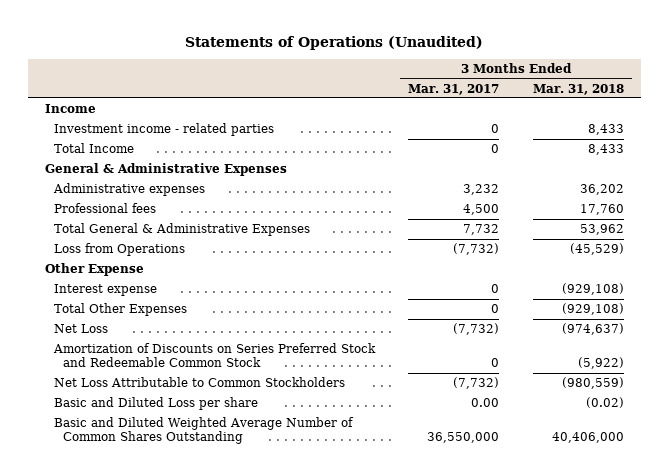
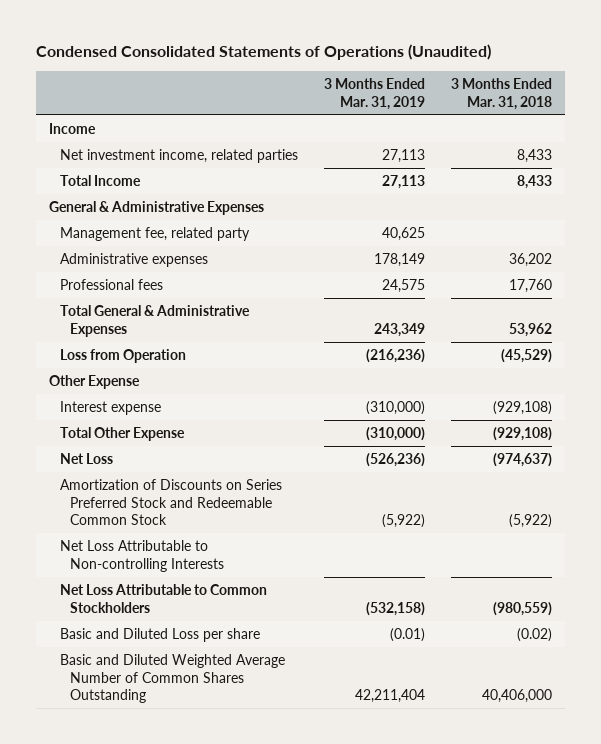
[185,35,484,50] Statements of Operations (Unaudited) -> [35,44,491,61] Condensed Consolidated Statements of Operations (Unaudited)
[408,83,500,95] Mar. 31, 2017 -> none
none -> [323,78,425,110] 3 Months Ended Mar. 31, 2019
[53,123,274,137] Investment income - related parties -> [59,149,298,164] Net investment income, related parties
none -> [59,227,250,242] Management fee, related party
[53,243,185,257] Loss from Operations -> [59,349,186,364] Loss from Operation
[53,303,187,317] Total Other Expenses -> [59,427,185,442] Total Other Expense
none -> [59,540,225,572] Net Loss Attributable to Non-controlling Interests

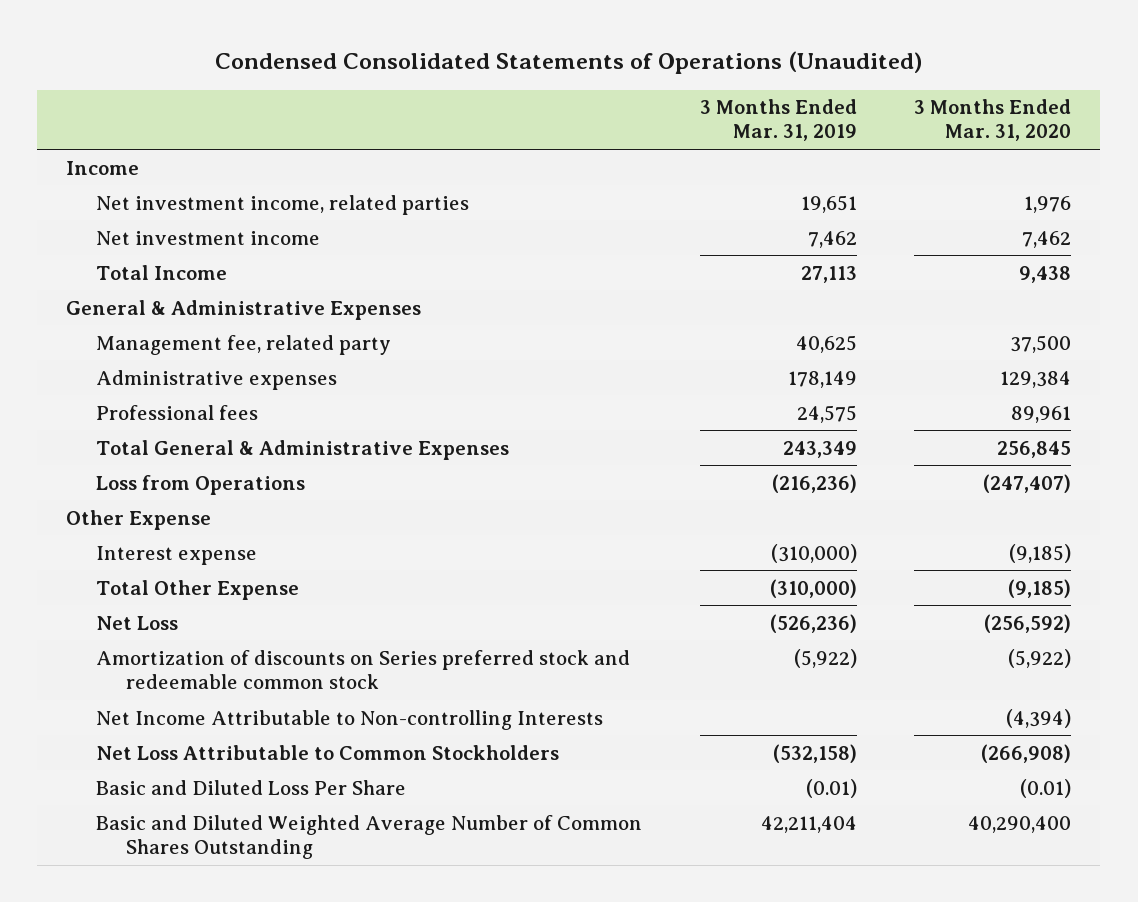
[451,78,553,110] 3 Months Ended Mar. 31, 2018 -> none
none -> [914,99,1072,142] 3 Months Ended Mar. 31, 2020
[381,149,425,164] 27,113 -> [800,194,857,213] 19,651
none -> [96,230,321,245] Net investment income
[59,349,186,364] Loss from Operation -> [96,474,306,495] Loss from Operations
[59,479,282,526] Amortization of Discounts on Series Preferred Stock and Redeemable Common Stock -> [96,649,631,689] Amortization of discounts on Series preferred stock and redeemable common stock
[59,540,225,572] Net Loss Attributable to Non-controlling Interests -> [96,709,604,730] Net Income Attributable to Non-controlling Interests
[59,628,260,643] Basic and Diluted Loss per share -> [96,779,407,795] Basic and Diluted Loss Per Share

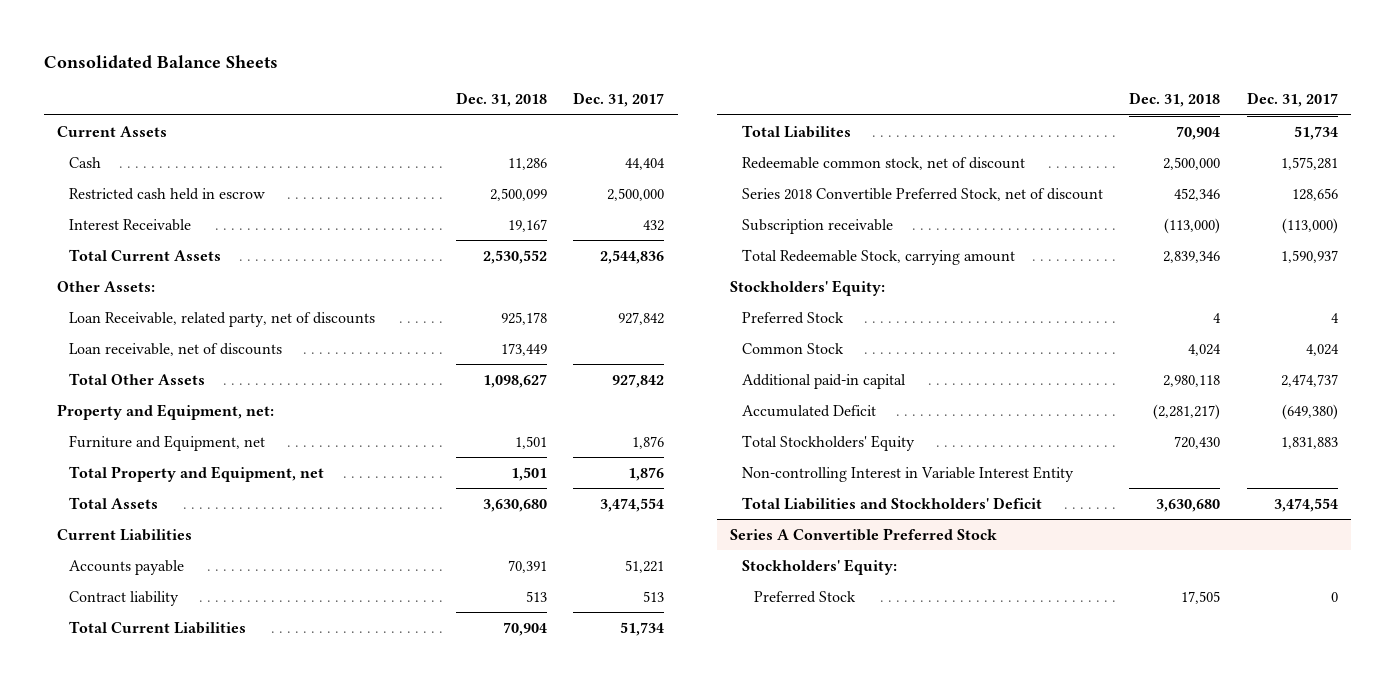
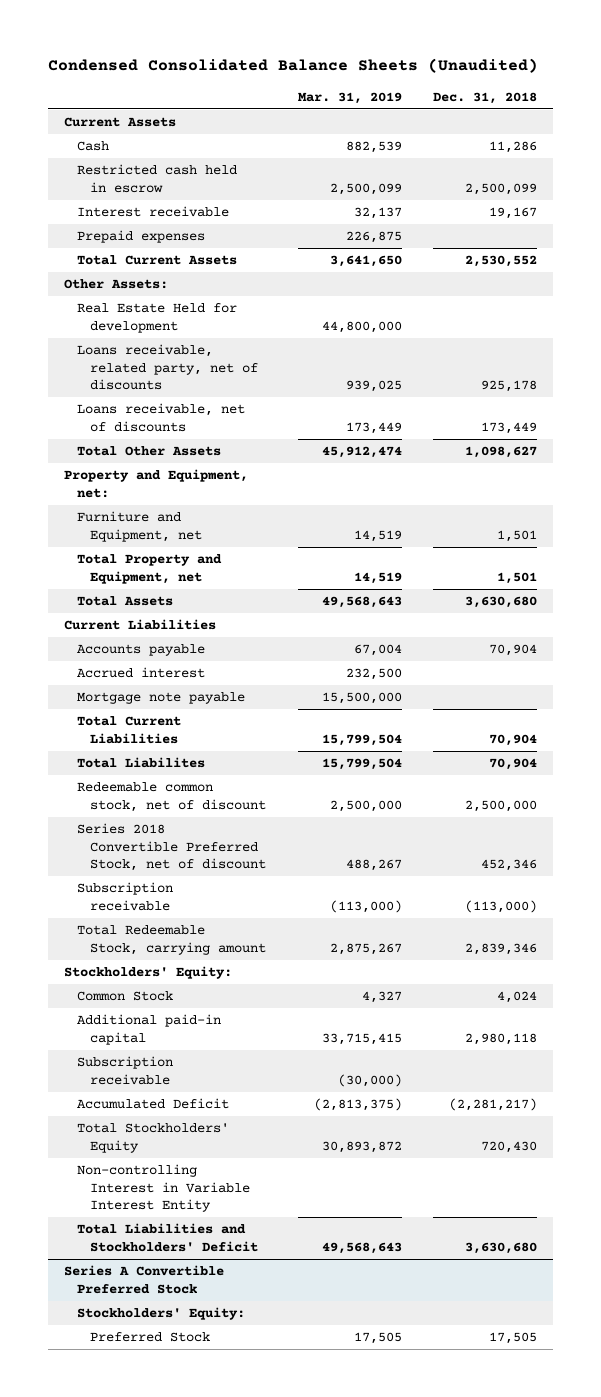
[43,55,278,69] Consolidated Balance Sheets -> [48,58,539,74] Condensed Consolidated Balance Sheets (Unaudited)
[573,92,665,108] Dec. 31, 2017 -> none
none -> [297,91,402,104] Mar. 31, 2019
[68,218,191,231] Interest Receivable -> [77,206,230,218] Interest receivable
none -> [77,230,206,244] Prepaid expenses
none -> [77,303,238,333] Real Estate Held for development
[68,311,375,327] Loan Receivable, related party, net of discounts -> [77,344,259,391] Loans receivable, related party, net of discounts
[68,342,282,356] Loan receivable, net of discounts -> [77,403,246,432] Loans receivable, net of discounts
[68,590,179,606] Contract liability -> none
[508,559,548,573] 70,391 -> [489,644,538,657] 70,904
none -> [77,667,206,679] Accrued interest
none -> [77,692,246,705] Mortgage note payable
[741,311,844,324] Preferred Stock -> none
none -> [77,1056,174,1085] Subscription receivable

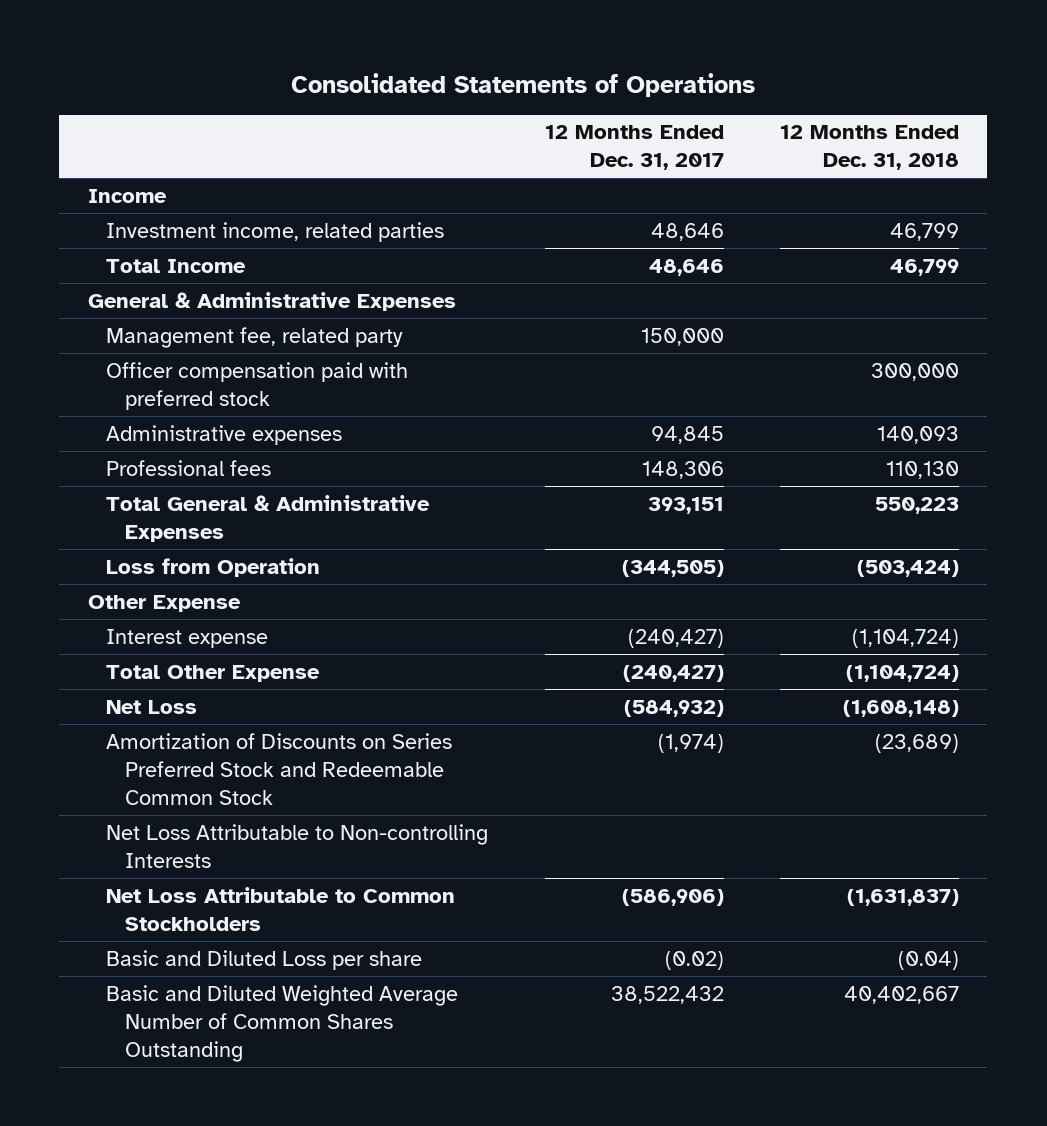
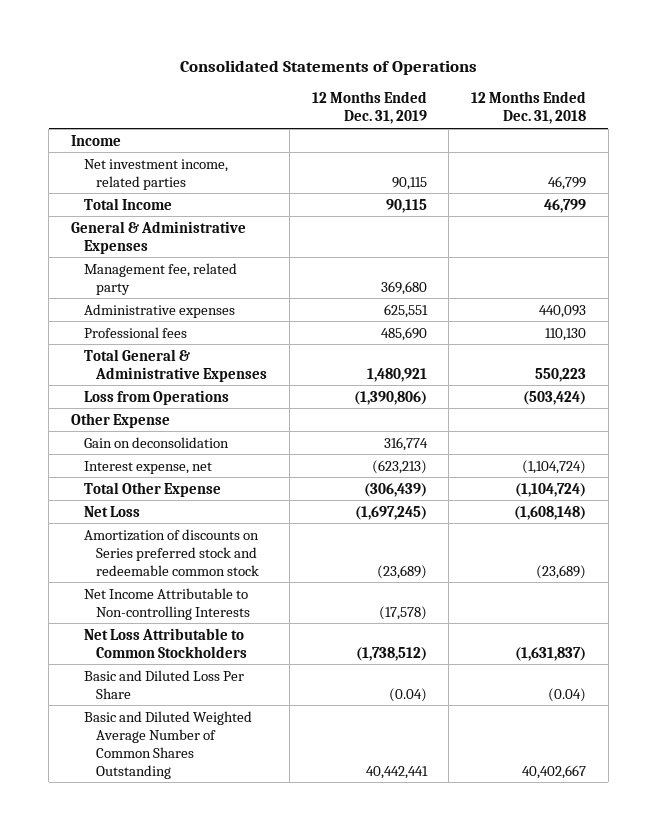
[544,125,724,171] 12 Months Ended Dec. 31, 2017 -> none
none -> [311,91,427,125] 12 Months Ended Dec. 31, 2019
[106,221,445,242] Investment income, related parties -> [83,158,228,190] Net investment income, related parties
[106,361,409,410] Officer compensation paid with preferred stock -> none
[876,425,959,444] 140,093 -> [539,304,587,318] 440,093
[106,557,321,577] Loss from Operation -> [83,389,229,405] Loss from Operations
none -> [83,436,229,448] Gain on deconsolidation
[106,628,269,648] Interest expense -> [83,460,212,474] Interest expense, net
[106,732,453,805] Amortization of Discounts on Series Preferred Stock and Redeemable Common Stock -> [83,528,260,576] Amortization of discounts on Series preferred stock and redeemable common stock
[106,823,489,868] Net Loss Attributable to Non-controlling Interests -> [83,587,251,620] Net Income Attributable to Non-controlling Interests
[106,949,423,970] Basic and Diluted Loss per share -> [83,669,244,699] Basic and Diluted Loss Per Share

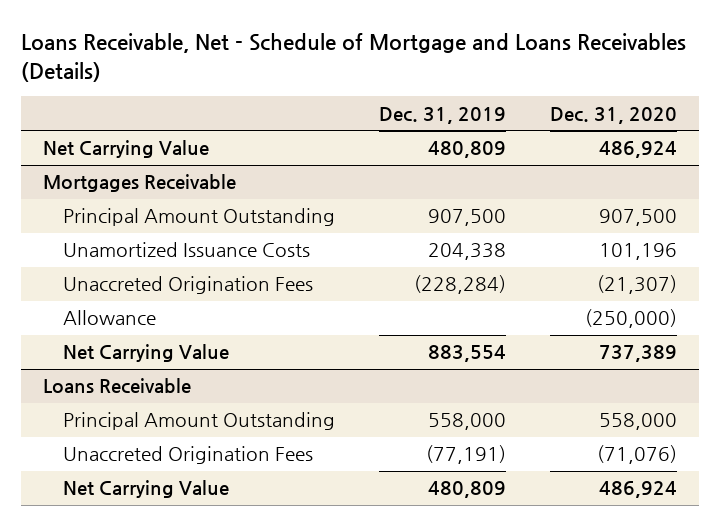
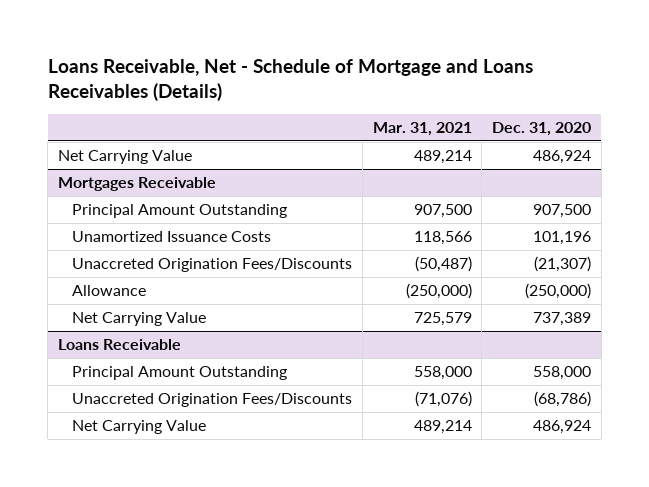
[379,106,507,124] Dec. 31, 2019 -> none
none -> [372,121,472,136] Mar. 31, 2021
[63,276,314,295] Unaccreted Origination Fees -> [72,258,353,273] Unaccreted Origination Fees/Discounts
[63,446,314,465] Unaccreted Origination Fees -> [72,393,353,408] Unaccreted Origination Fees/Discounts
[597,445,678,465] (71,076) -> [534,391,592,408] (68,786)

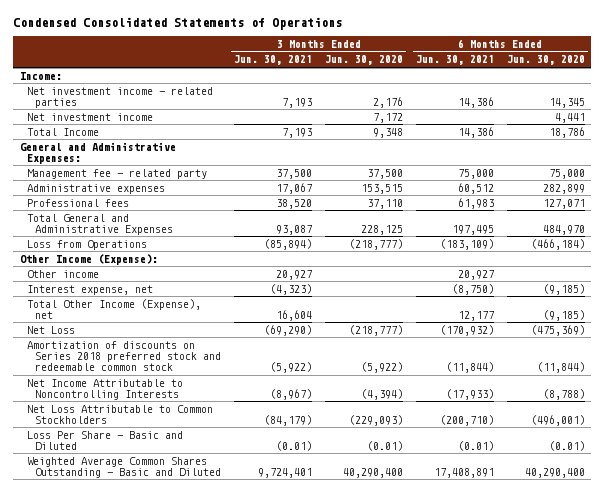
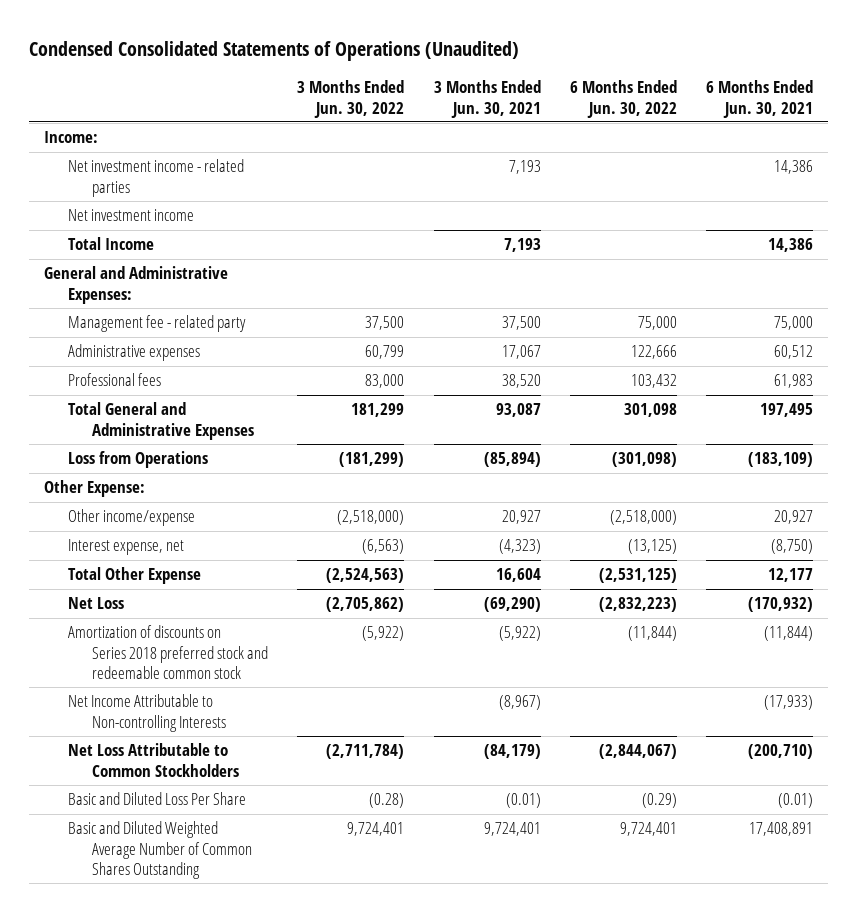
[13,17,343,31] Condensed Consolidated Statements of Operations -> [29,40,520,61] Condensed Consolidated Statements of Operations (Unaudited)
[324,55,403,66] Jun. 30, 2020 -> none
[506,55,585,66] Jun. 30, 2020 -> none
none -> [297,80,405,118] 3 Months Ended Jun. 30, 2022
none -> [569,80,677,118] 6 Months Ended Jun. 30, 2022
[19,253,158,265] Other Income (Expense): -> [43,480,145,498] Other Expense:
[27,269,100,278] Other income -> [67,509,195,527] Other income/expense
[27,298,202,319] Total Other Income (Expense), net -> [67,567,201,585] Total Other Expense
[27,378,184,400] Net Income Attributable to Noncontrolling Interests -> [67,694,227,732] Net Income Attributable to Non-controlling Interests
[27,430,184,450] Loss Per Share - Basic and Diluted -> [67,792,246,806] Basic and Diluted Loss Per Share
[27,456,222,478] Weighted Average Common Shares Outstanding - Basic and Diluted -> [67,821,253,880] Basic and Diluted Weighted Average Number of Common Shares Outstanding

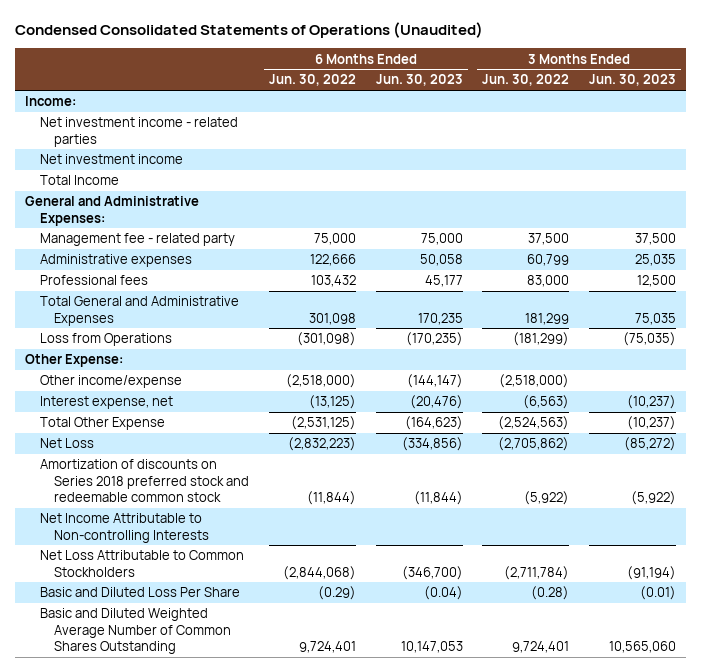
[433,80,541,118] 3 Months Ended Jun. 30, 2021 -> none
[706,80,814,118] 6 Months Ended Jun. 30, 2021 -> none
none -> [375,74,463,87] Jun. 30, 2023
none -> [588,74,676,87] Jun. 30, 2023
[598,744,677,760] (2,844,067) -> [283,565,357,580] (2,844,068)

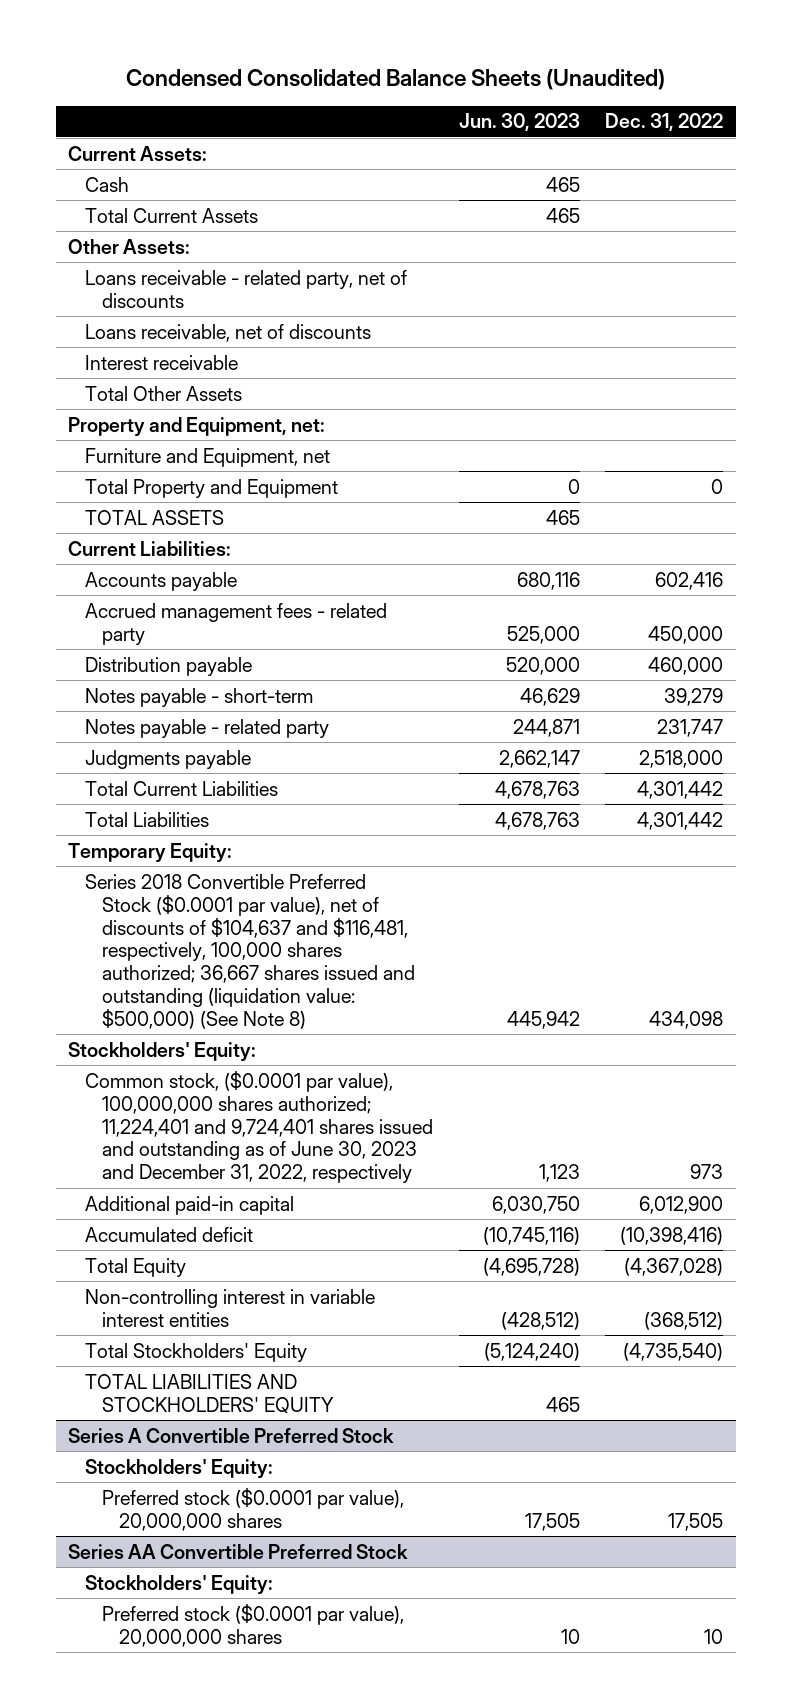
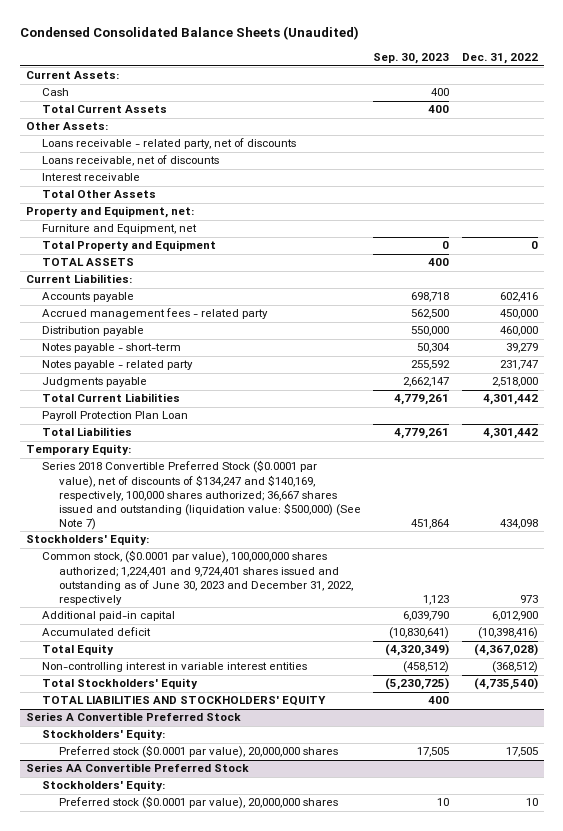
[458,113,580,132] Jun. 30, 2023 -> none
none -> [373,53,450,65] Sep. 30, 2023
none -> [42,411,189,422] Payroll Protection Plan Loan
[85,873,416,1029] Series 2018 Convertible Preferred Stock ($0.0001 par value), net of discounts of $104,637 and $116,481, respectively, 100,000 shares authorized; 36,667 shares issued and outstanding (liquidation value: $500,000) (See Note 8) -> [42,460,361,530] Series 2018 Convertible Preferred Stock ($0.0001 par value), net of discounts of $134,247 and $140,169, respectively, 100,000 shares authorized; 36,667 shares issued and outstanding (liquidation value: $500,000) (See Note 7)
[85,1070,434,1184] Common stock, ($0.0001 par value), 100,000,000 shares authorized; 11,224,401 and 9,724,401 shares issued and outstanding as of June 30, 2023 and December 31, 2022, respectively -> [42,550,353,605] Common stock, ($0.0001 par value), 100,000,000 shares authorized; 1,224,401 and 9,724,401 shares issued and outstanding as of June 30, 2023 and December 31, 2022, respectively

